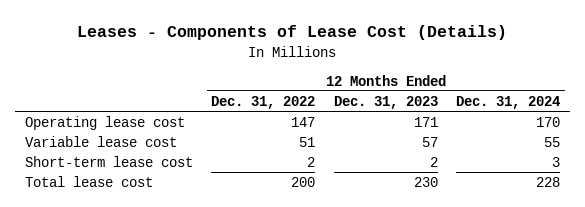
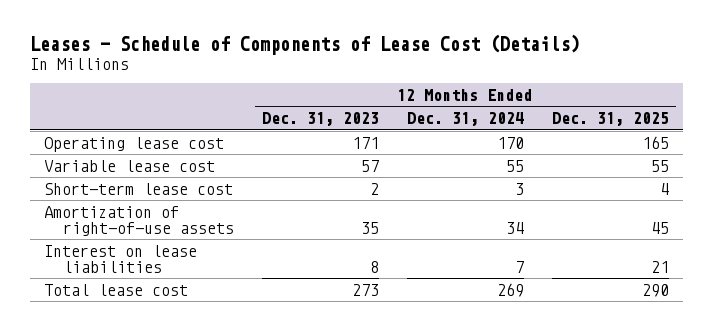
[77,25,508,41] Leases - Components of Lease Cost (Details) -> [30,34,581,56] Leases - Schedule of Components of Lease Cost (Details)
[211,95,316,109] Dec. 31, 2022 -> none
none -> [551,112,669,127] Dec. 31, 2025
none -> [44,205,234,236] Amortization of right-of-use assets
none -> [44,244,198,273] Interest on lease liabilities
[413,176,438,187] 230 -> [351,283,379,296] 273
[536,176,561,187] 228 -> [496,282,524,297] 269

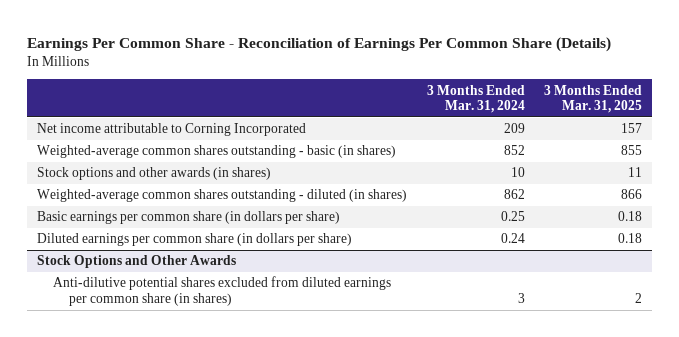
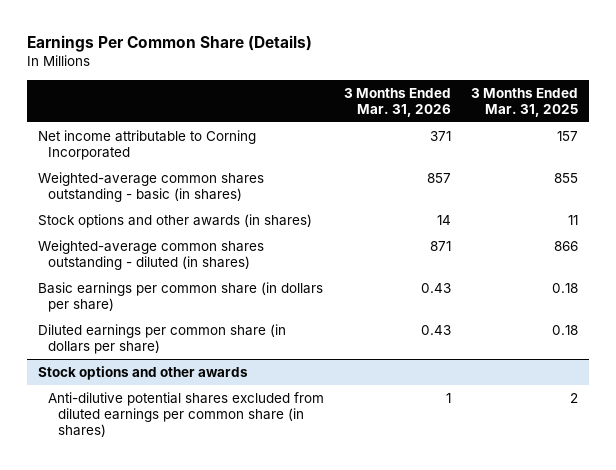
[27,36,612,52] Earnings Per Common Share - Reconciliation of Earnings Per Common Share (Details) -> [27,35,313,53] Earnings Per Common Share (Details)
[426,84,525,114] 3 Months Ended Mar. 31, 2024 -> none
none -> [344,87,452,117] 3 Months Ended Mar. 31, 2026
[36,255,236,269] Stock Options and Other Awards -> [37,366,248,381] Stock options and other awards

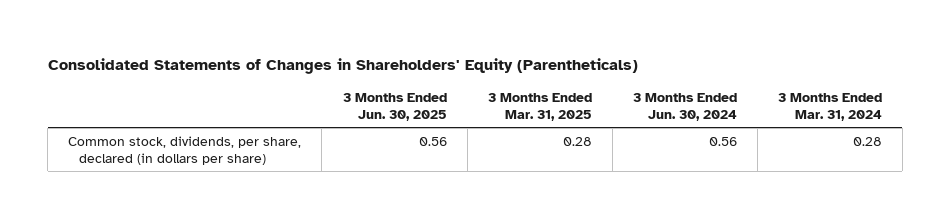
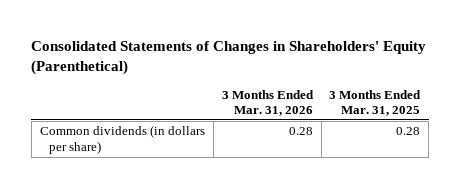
[47,57,638,74] Consolidated Statements of Changes in Shareholders' Equity (Parentheticals) -> [31,41,427,76] Consolidated Statements of Changes in Shareholders' Equity (Parenthetical)
[342,92,447,121] 3 Months Ended Jun. 30, 2025 -> none
[632,92,737,121] 3 Months Ended Jun. 30, 2024 -> none
[777,92,882,121] 3 Months Ended Mar. 31, 2024 -> none
none -> [221,89,314,117] 3 Months Ended Mar. 31, 2026
[68,136,302,165] Common stock, dividends, per share, declared (in dollars per share) -> [39,125,205,154] Common dividends (in dollars per share)

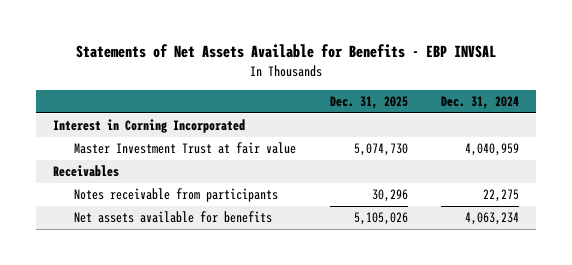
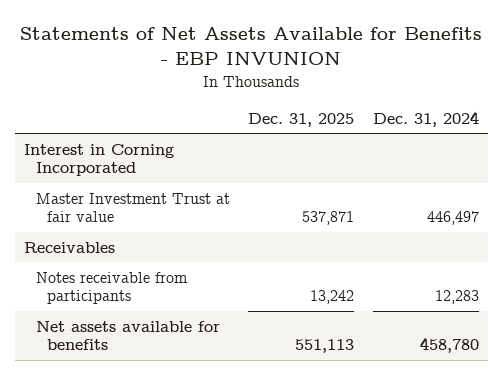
[75,44,496,59] Statements of Net Assets Available for Benefits - EBP INVSAL -> [20,27,483,66] Statements of Net Assets Available for Benefits - EBP INVUNION
[353,143,408,157] 5,074,730 -> [302,211,355,226] 537,871
[464,143,519,157] 4,040,959 -> [426,211,479,226] 446,497
[371,189,408,203] 30,296 -> [310,290,355,305] 13,242
[482,189,519,203] 22,275 -> [434,290,479,305] 12,283
[353,212,408,226] 5,105,026 -> [295,339,355,354] 551,113
[464,212,519,226] 4,063,234 -> [419,337,479,354] 458,780

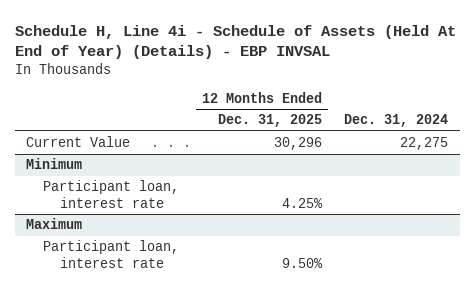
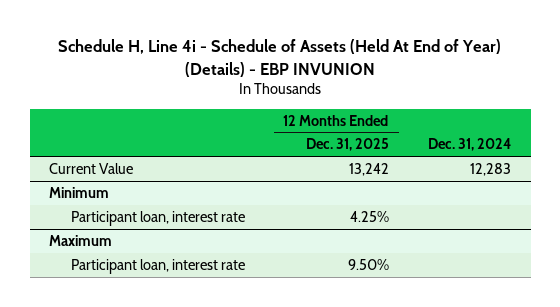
[14,24,456,60] Schedule H, Line 4i - Schedule of Assets (Held At End of Year) (Details) - EBP INVSAL -> [58,39,502,77] Schedule H, Line 4i - Schedule of Assets (Held At End of Year) (Details) - EBP INVUNION
[273,137,322,151] 30,296 -> [348,162,389,176] 13,242
[400,137,449,151] 22,275 -> [469,162,511,176] 12,283

